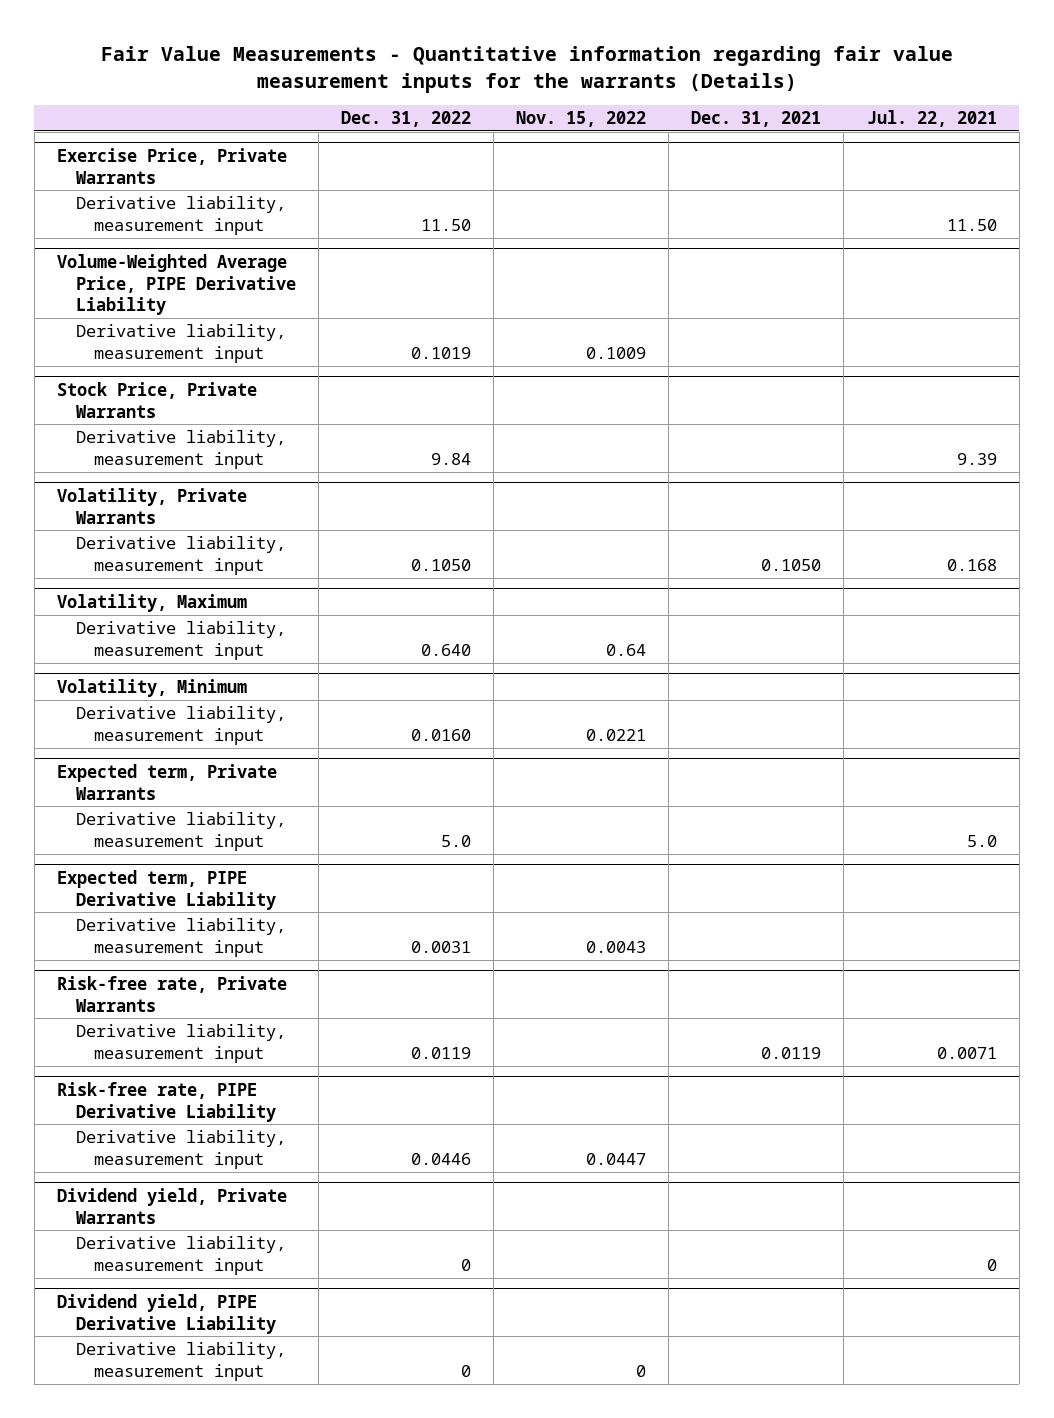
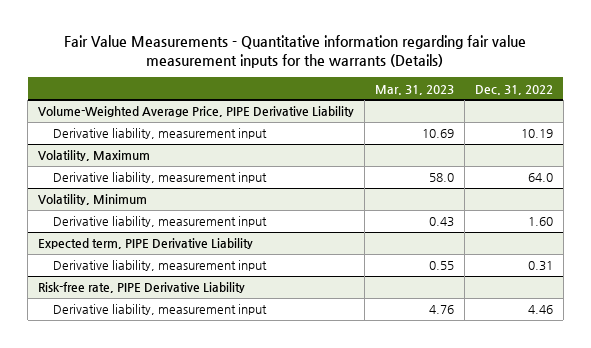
[516,111,647,128] Nov. 15, 2022 -> none
[691,111,822,128] Dec. 31, 2021 -> none
[866,110,997,128] Jul. 22, 2021 -> none
none -> [374,84,454,95] Mar. 31, 2023
[56,148,287,184] Exercise Price, Private Warrants -> none
[75,196,286,235] Derivative liability, measurement input -> none
[56,382,257,418] Stock Price, Private Warrants -> none
[75,430,286,469] Derivative liability, measurement input -> none
[56,488,247,524] Volatility, Private Warrants -> none
[75,536,286,575] Derivative liability, measurement input -> none
[410,346,471,359] 0.1019 -> [520,129,553,139] 10.19
[420,643,471,656] 0.640 -> [527,173,553,183] 64.0
[56,764,277,800] Expected term, Private Warrants -> none
[75,812,286,851] Derivative liability, measurement input -> none
[410,728,471,741] 0.0160 -> [527,217,553,227] 1.60
[56,976,287,1012] Risk-free rate, Private Warrants -> none
[75,1024,286,1063] Derivative liability, measurement input -> none
[410,940,471,953] 0.0031 -> [527,261,553,272] 0.31
[56,1188,287,1224] Dividend yield, Private Warrants -> none
[75,1236,286,1275] Derivative liability, measurement input -> none
[56,1294,276,1334] Dividend yield, PIPE Derivative Liability -> none
[75,1342,286,1381] Derivative liability, measurement input -> none
[410,1152,471,1165] 0.0446 -> [527,305,553,315] 4.46

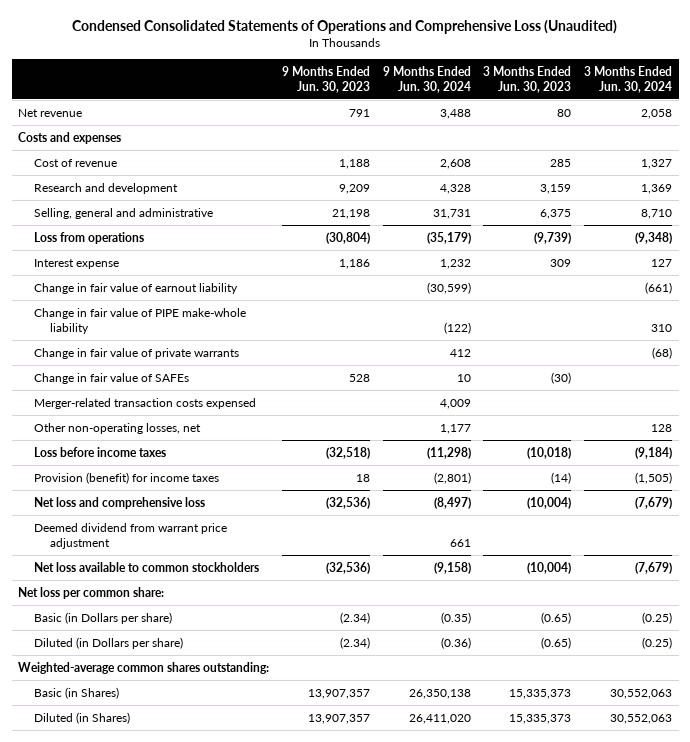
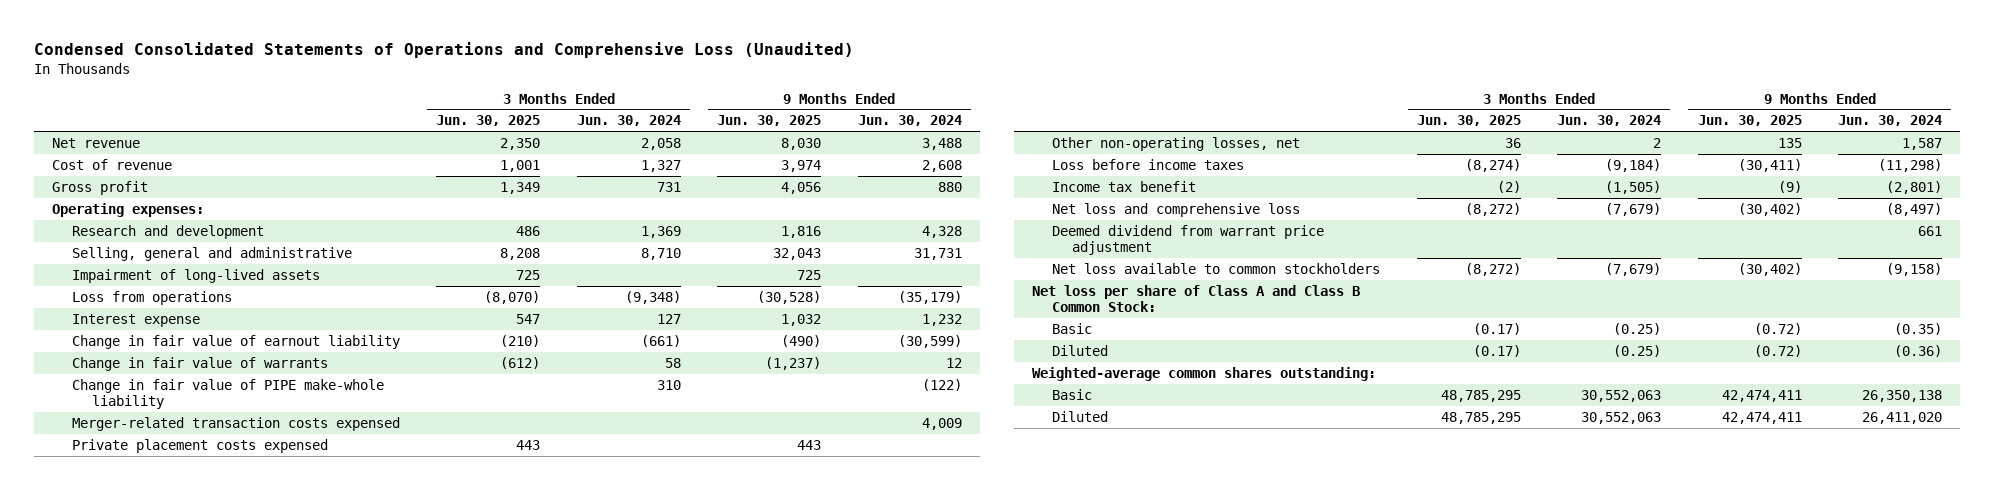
[281,65,370,93] 9 Months Ended Jun. 30, 2023 -> none
[483,65,572,93] 3 Months Ended Jun. 30, 2023 -> none
none -> [436,115,541,127] Jun. 30, 2025
none -> [717,115,822,127] Jun. 30, 2025
[18,131,122,144] Costs and expenses -> none
none -> [52,180,149,195] Gross profit
none -> [52,202,205,217] Operating expenses:
none -> [72,268,321,283] Impairment of long-lived assets
none -> [72,356,329,371] Change in fair value of warrants
[34,347,240,359] Change in fair value of private warrants -> none
[34,372,190,384] Change in fair value of SAFEs -> none
none -> [72,438,329,453] Private placement costs expensed
[439,423,471,434] 1,177 -> [1901,137,1942,150] 1,587
[651,423,673,432] 128 -> [1653,137,1662,148] 2
[34,471,220,484] Provision (benefit) for income taxes -> [1052,180,1197,192] Income tax benefit
[18,586,165,599] Net loss per common share: -> [1032,284,1361,312] Net loss per share of Class A and Class B Common Stock:
[34,611,173,624] Basic (in Dollars per share) -> [1052,322,1093,334] Basic
[34,636,184,649] Diluted (in Dollars per share) -> [1052,344,1109,356] Diluted
[34,686,120,699] Basic (in Shares) -> [1052,388,1093,400] Basic
[34,711,131,724] Diluted (in Shares) -> [1052,410,1109,422] Diluted

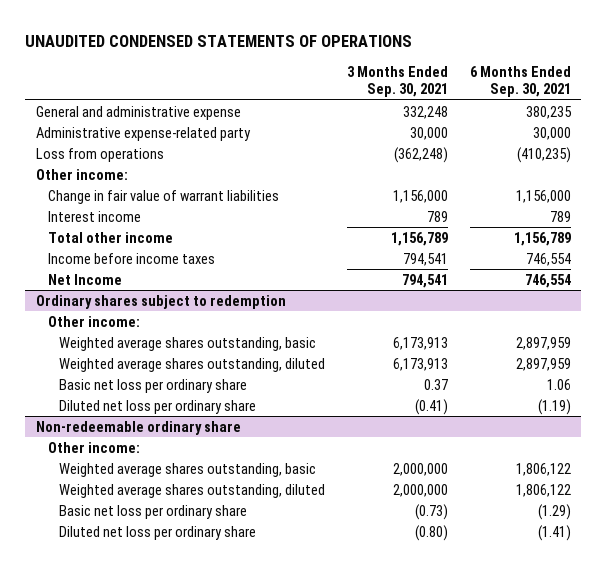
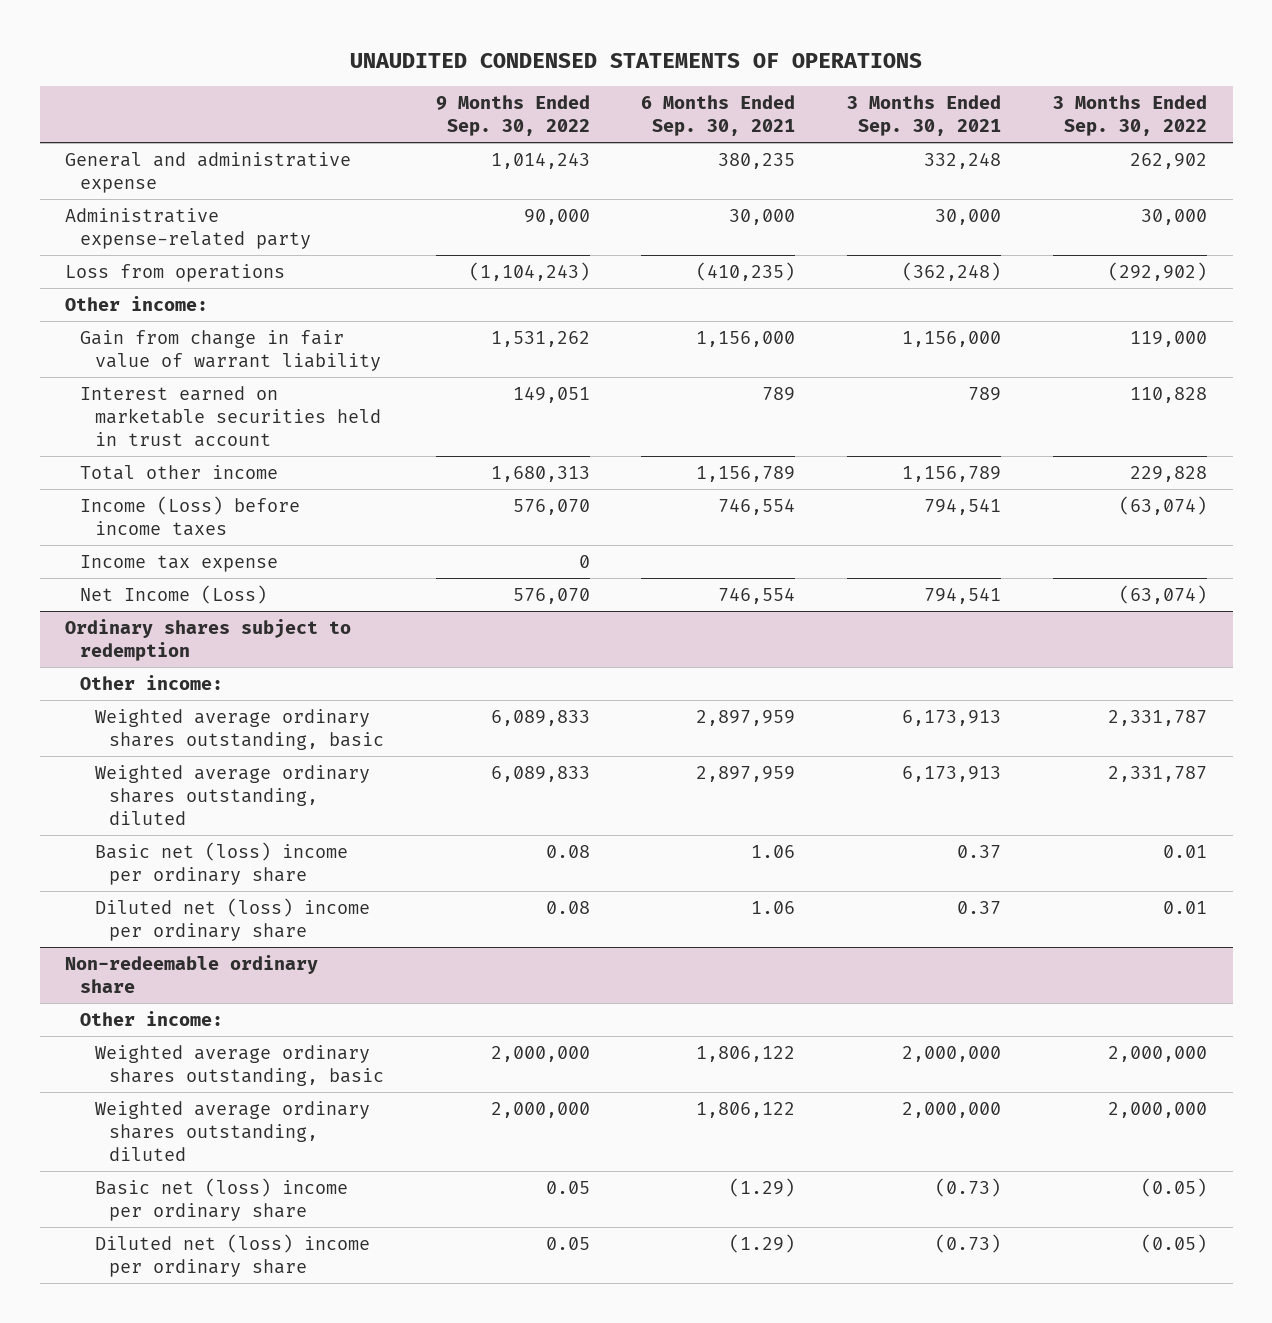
none -> [435,95,590,137] 9 Months Ended Sep. 30, 2022
none -> [1052,95,1207,137] 3 Months Ended Sep. 30, 2022
[47,189,279,204] Change in fair value of warrant liabilities -> [80,330,381,371] Gain from change in fair value of warrant liability
[47,210,141,222] Interest income -> [80,386,381,447] Interest earned on marketable securities held in trust account
[47,252,215,264] Income before income taxes -> [80,496,301,536] Income (Loss) before income taxes
none -> [80,555,279,573] Income tax expense
[47,273,122,285] Net Income -> [80,585,268,605] Net Income (Loss)
[59,336,317,351] Weighted average shares outstanding, basic -> [94,709,385,750] Weighted average ordinary shares outstanding, basic
[59,357,326,372] Weighted average shares outstanding, diluted -> [94,765,370,825] Weighted average ordinary shares outstanding, diluted
[59,378,248,393] Basic net loss per ordinary share -> [94,842,348,885] Basic net (loss) income per ordinary share
[59,399,257,414] Diluted net loss per ordinary share -> [94,898,370,941] Diluted net (loss) income per ordinary share
[414,398,448,415] (0.41) -> [957,901,1002,915] 0.37
[537,398,571,415] (1.19) -> [751,901,796,915] 1.06
[59,462,317,477] Weighted average shares outstanding, basic -> [94,1045,385,1086] Weighted average ordinary shares outstanding, basic
[59,483,326,498] Weighted average shares outstanding, diluted -> [94,1101,370,1161] Weighted average ordinary shares outstanding, diluted
[59,504,248,519] Basic net loss per ordinary share -> [94,1178,348,1221] Basic net (loss) income per ordinary share
[59,525,257,540] Diluted net loss per ordinary share -> [94,1234,370,1277] Diluted net (loss) income per ordinary share
[414,524,448,541] (0.80) -> [935,1234,1002,1254] (0.73)
[537,524,571,541] (1.41) -> [729,1234,796,1254] (1.29)

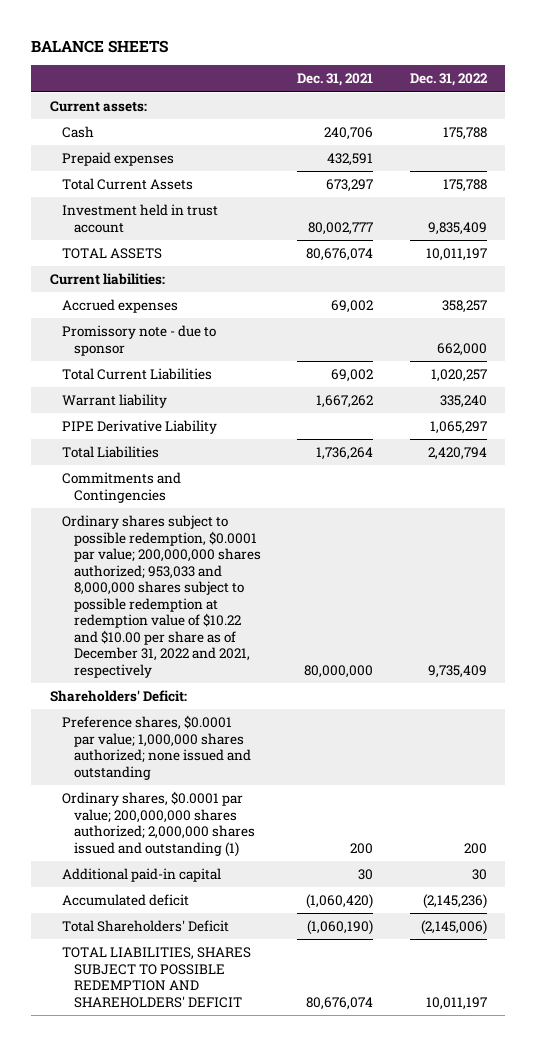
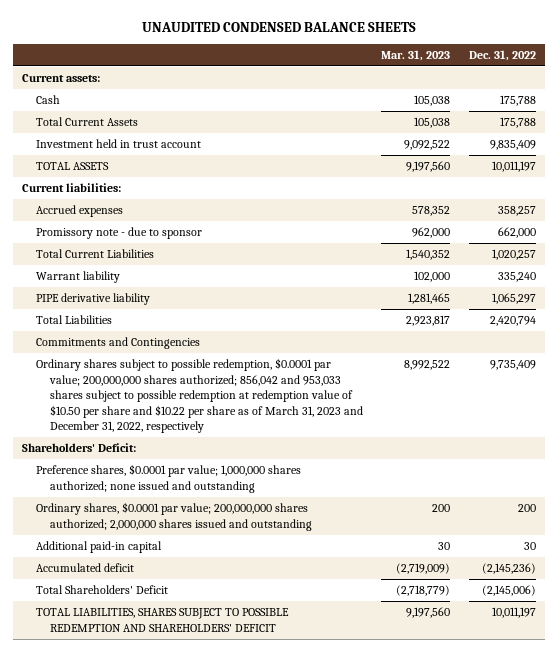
[31,39,169,53] BALANCE SHEETS -> [141,21,416,32] UNAUDITED CONDENSED BALANCE SHEETS
[297,73,374,87] Dec. 31, 2021 -> none
none -> [381,49,451,61] Mar. 31, 2023
[61,151,174,166] Prepaid expenses -> none
[61,419,217,434] PIPE Derivative Liability -> [35,293,150,306] PIPE derivative liability
[61,514,261,678] Ordinary shares subject to possible redemption, $0.0001 par value; 200,000,000 shares authorized; 953,033 and 8,000,000 shares subject to possible redemption at redemption value of $10.22 and $10.00 per share as of December 31, 2022 and 2021, respectively -> [35,358,363,434] Ordinary shares subject to possible redemption, $0.0001 par value; 200,000,000 shares authorized; 856,042 and 953,033 shares subject to possible redemption at redemption value of $10.50 per share and $10.22 per share as of March 31, 2023 and December 31, 2022, respectively
[61,790,255,857] Ordinary shares, $0.0001 par value; 200,000,000 shares authorized; 2,000,000 shares issued and outstanding (1) -> [35,502,312,531] Ordinary shares, $0.0001 par value; 200,000,000 shares authorized; 2,000,000 shares issued and outstanding

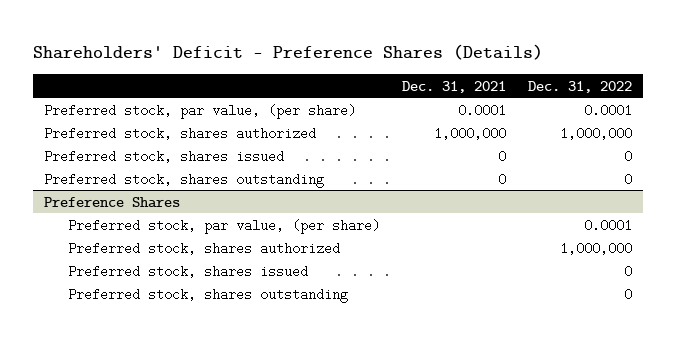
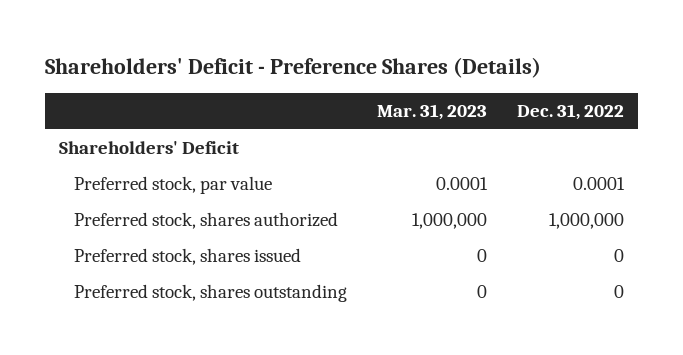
[401,80,506,93] Dec. 31, 2021 -> none
none -> [376,104,487,121] Mar. 31, 2023
[43,126,316,140] Preferred stock, shares authorized -> none
[43,149,284,163] Preferred stock, shares issued -> none
[43,172,324,188] Preferred stock, shares outstanding -> none
[43,196,180,208] Preference Shares -> none
[67,218,380,234] Preferred stock, par value, (per share) -> none
none -> [59,141,240,155] Shareholders' Deficit
[43,103,356,119] Preferred stock, par value, (per share) -> [74,176,273,195] Preferred stock, par value

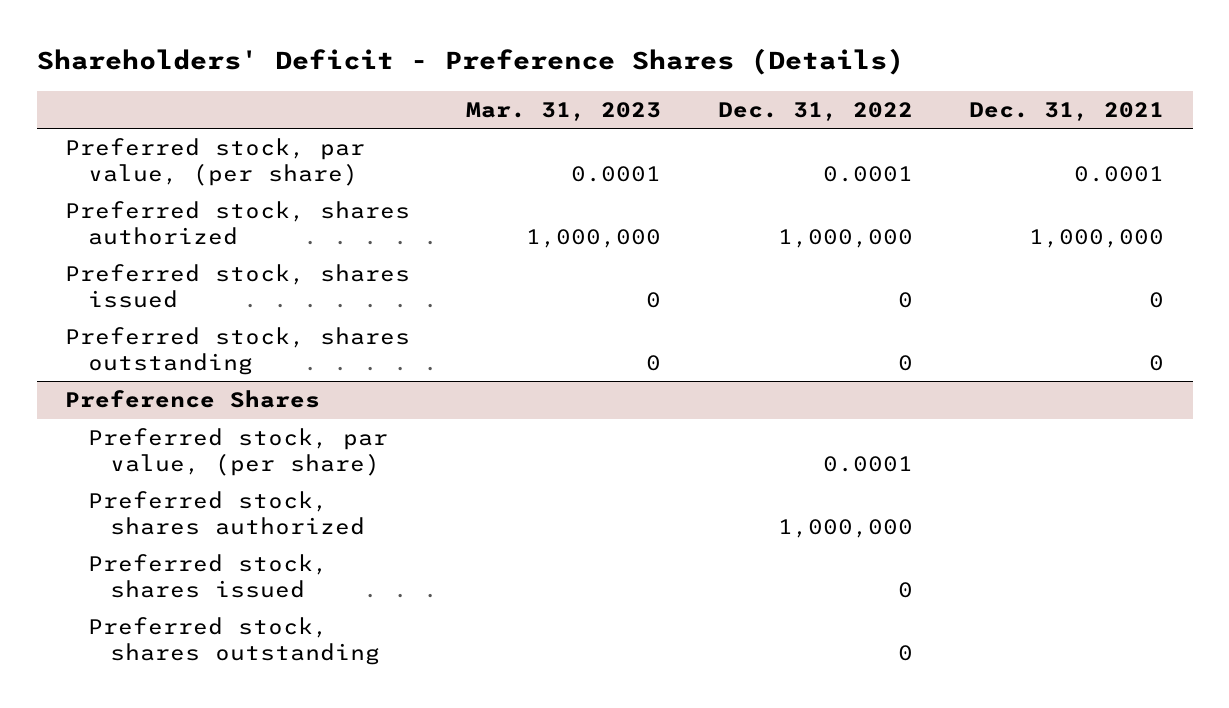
none -> [969,101,1165,121] Dec. 31, 2021
[59,141,240,155] Shareholders' Deficit -> none
[74,176,273,195] Preferred stock, par value -> [64,138,365,186] Preferred stock, par value, (per share)
none -> [64,390,320,409] Preference Shares
none -> [87,428,388,476] Preferred stock, par value, (per share)
none -> [87,491,366,535] Preferred stock, shares authorized
none -> [87,554,328,598] Preferred stock, shares issued
none -> [87,617,381,665] Preferred stock, shares outstanding

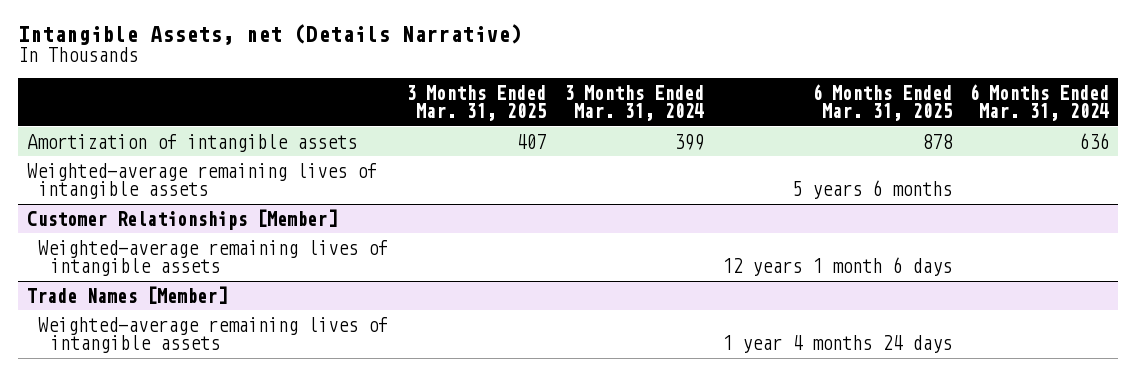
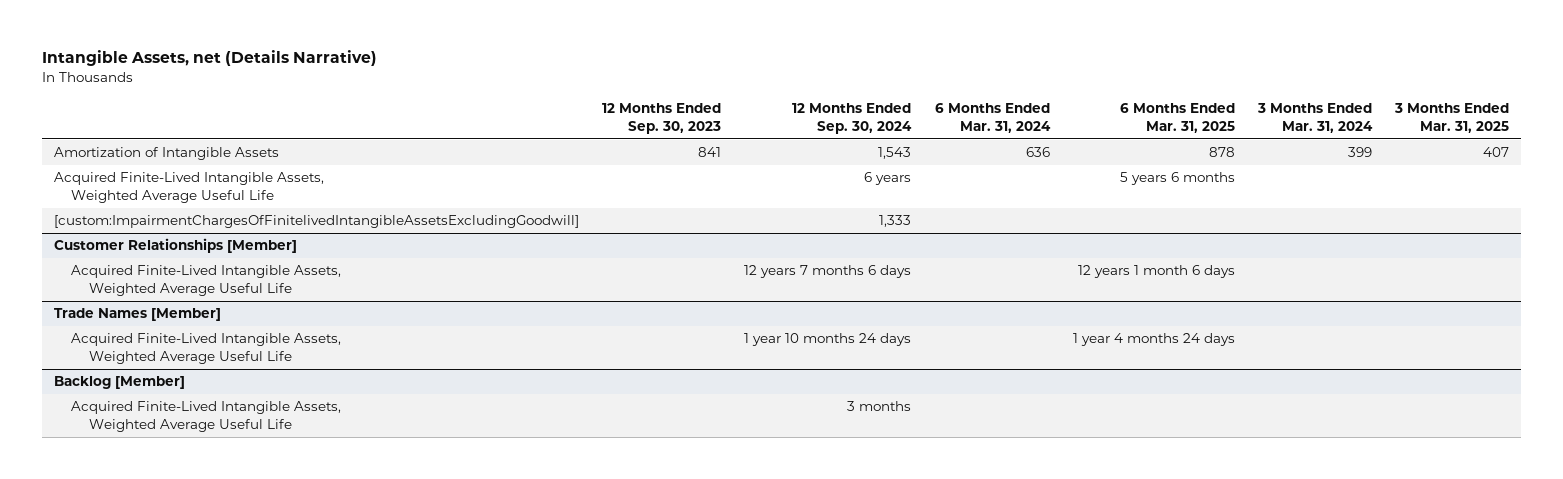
none -> [602,103,722,134] 12 Months Ended Sep. 30, 2023
none -> [792,103,913,134] 12 Months Ended Sep. 30, 2024
[26,133,357,152] Amortization of intangible assets -> [53,147,279,161] Amortization of Intangible Assets
[26,162,377,200] Weighted-average remaining lives of intangible assets -> [53,172,324,204] Acquired Finite-Lived Intangible Assets, Weighted Average Useful Life
none -> [53,215,579,229] [custom:ImpairmentChargesOfFinitelivedIntangibleAssetsExcludingGoodwill]
[38,239,389,277] Weighted-average remaining lives of intangible assets -> [71,265,342,297] Acquired Finite-Lived Intangible Assets, Weighted Average Useful Life
[38,316,389,354] Weighted-average remaining lives of intangible assets -> [71,333,342,365] Acquired Finite-Lived Intangible Assets, Weighted Average Useful Life
none -> [53,376,185,390] Backlog [Member]
none -> [71,401,342,433] Acquired Finite-Lived Intangible Assets, Weighted Average Useful Life

